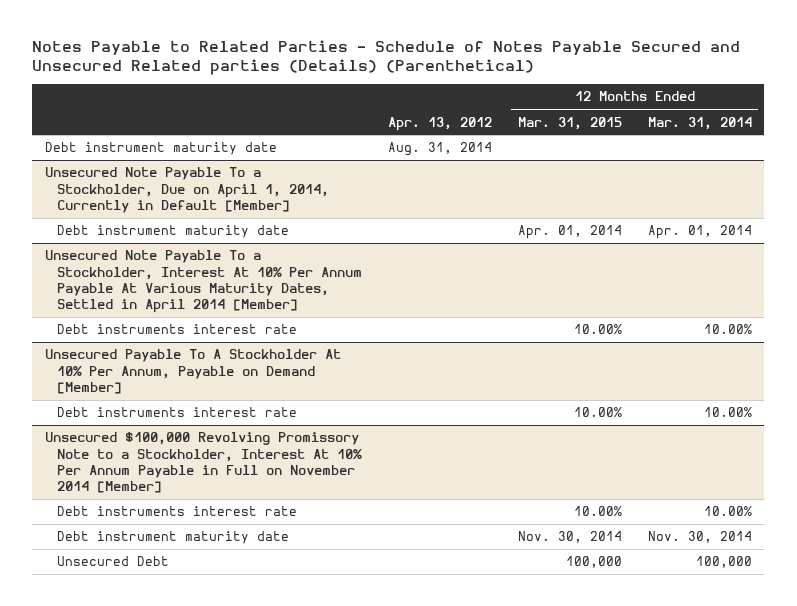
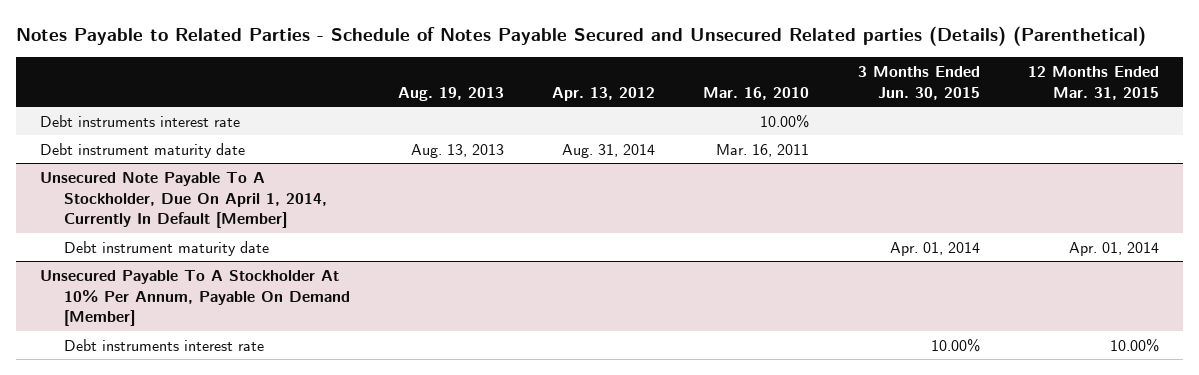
[647,116,752,130] Mar. 31, 2014 -> none
none -> [397,86,504,101] Aug. 19, 2013
none -> [703,86,810,100] Mar. 16, 2010
none -> [857,66,980,100] 3 Months Ended Jun. 30, 2015
none -> [40,114,241,127] Debt instruments interest rate
[45,167,329,214] Unsecured Note Payable To a Stockholder, Due on April 1, 2014, Currently in Default [Member] -> [40,171,327,229] Unsecured Note Payable To A Stockholder, Due On April 1, 2014, Currently In Default [Member]
[45,250,362,314] Unsecured Note Payable To a Stockholder, Interest At 10% Per Annum Payable At Various Maturity Dates, Settled in April 2014 [Member] -> [40,269,350,327] Unsecured Payable To A Stockholder At 10% Per Annum, Payable On Demand [Member]
[45,349,342,395] Unsecured Payable To A Stockholder At 10% Per Annum, Payable on Demand [Member] -> none
[56,407,297,418] Debt instruments interest rate -> none
[45,432,362,494] Unsecured $100,000 Revolving Promissory Note to a Stockholder, Interest At 10% Per Annum Payable in Full on November 2014 [Member] -> none
[56,506,297,517] Debt instruments interest rate -> none
[56,531,289,545] Debt instrument maturity date -> none
[56,556,169,567] Unsecured Debt -> none

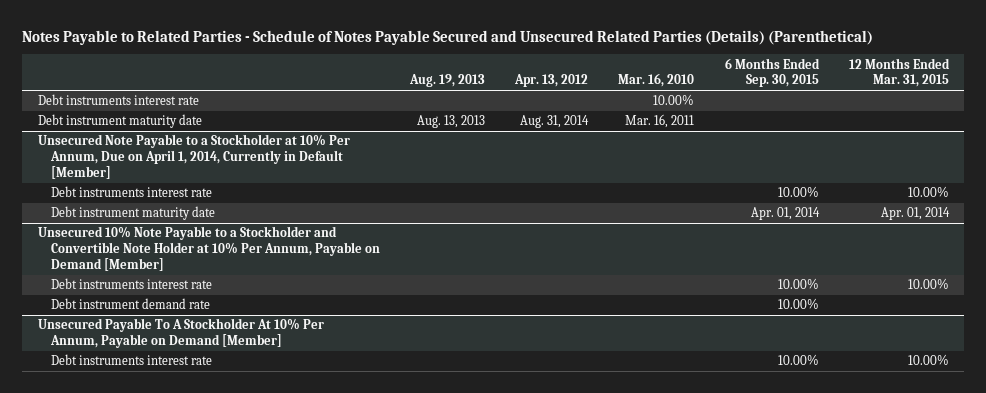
[16,26,1147,47] Notes Payable to Related Parties - Schedule of Notes Payable Secured and Unsecured Related parties (Details) (Parenthetical) -> [22,29,874,45] Notes Payable to Related Parties - Schedule of Notes Payable Secured and Unsecured Related Parties (Details) (Parenthetical)
[857,66,980,100] 3 Months Ended Jun. 30, 2015 -> none
none -> [724,57,820,88] 6 Months Ended Sep. 30, 2015
[40,171,327,229] Unsecured Note Payable To A Stockholder, Due On April 1, 2014, Currently In Default [Member] -> [37,134,350,179] Unsecured Note Payable to a Stockholder at 10% Per Annum, Due on April 1, 2014, Currently in Default [Member]
none -> [51,186,213,198] Debt instruments interest rate
[40,269,350,327] Unsecured Payable To A Stockholder At 10% Per Annum, Payable On Demand [Member] -> [37,226,381,271] Unsecured 10% Note Payable to a Stockholder and Convertible Note Holder at 10% Per Annum, Payable on Demand [Member]
none -> [51,298,211,310] Debt instrument demand rate
none -> [37,318,324,349] Unsecured Payable To A Stockholder At 10% Per Annum, Payable on Demand [Member]
none -> [51,354,213,366] Debt instruments interest rate

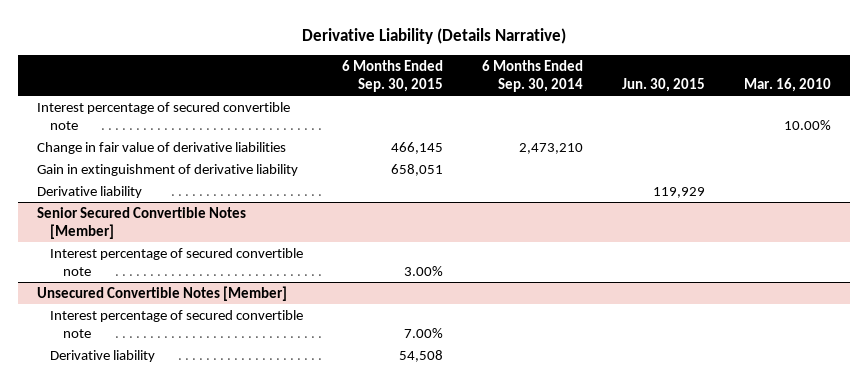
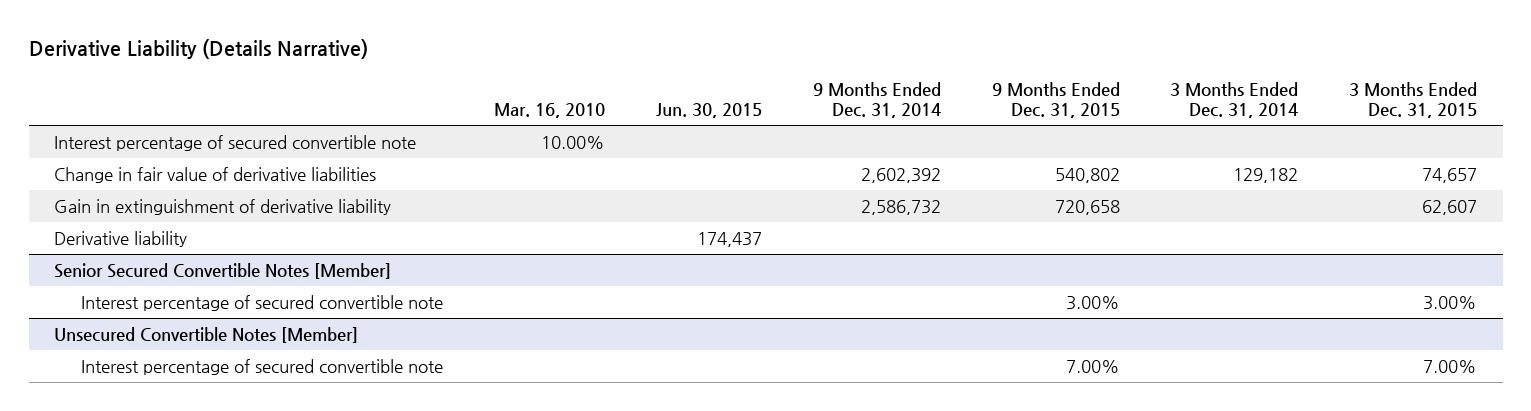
[341,59,443,92] 6 Months Ended Sep. 30, 2015 -> none
[481,59,583,92] 6 Months Ended Sep. 30, 2014 -> none
none -> [812,81,941,119] 9 Months Ended Dec. 31, 2014
none -> [991,81,1120,119] 9 Months Ended Dec. 31, 2015
none -> [1170,81,1299,119] 3 Months Ended Dec. 31, 2014
none -> [1349,81,1478,119] 3 Months Ended Dec. 31, 2015
[652,186,705,198] 119,929 -> [696,232,762,248] 174,437
[49,349,155,362] Derivative liability -> none

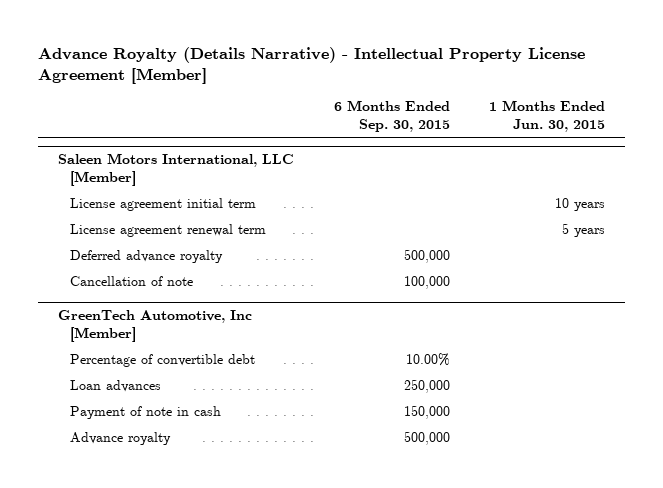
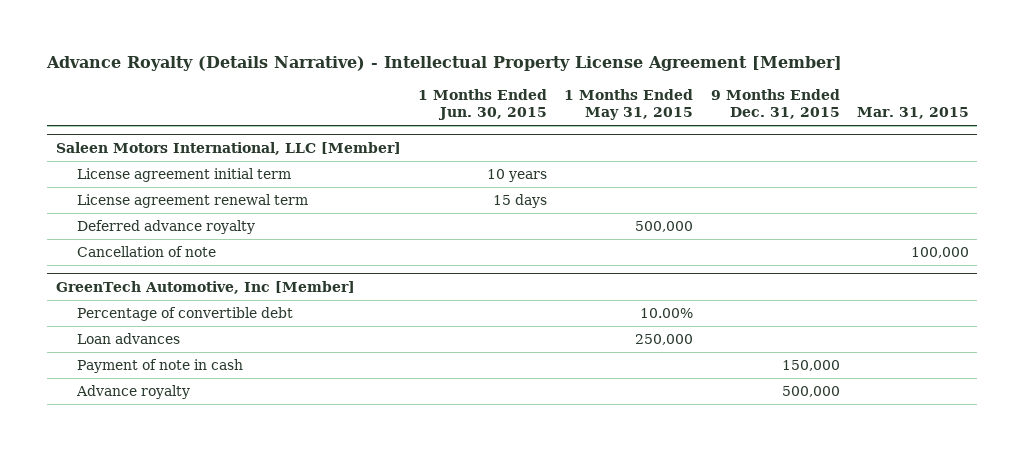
[333,100,450,132] 6 Months Ended Sep. 30, 2015 -> none
none -> [564,88,694,121] 1 Months Ended May 31, 2015
none -> [710,88,840,120] 9 Months Ended Dec. 31, 2015
none -> [856,107,969,120] Mar. 31, 2015
[562,222,606,237] 5 years -> [492,194,547,209] 15 days

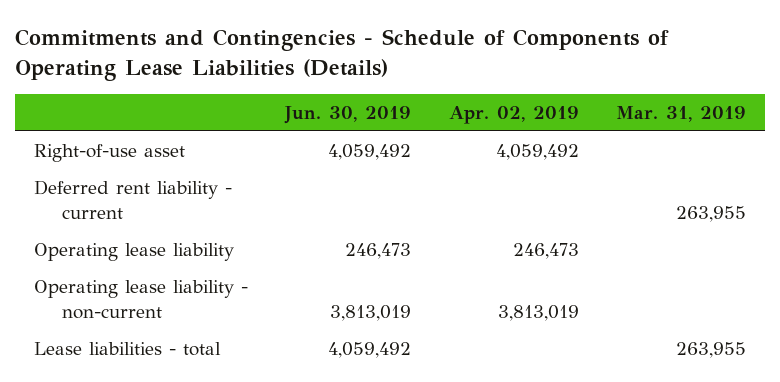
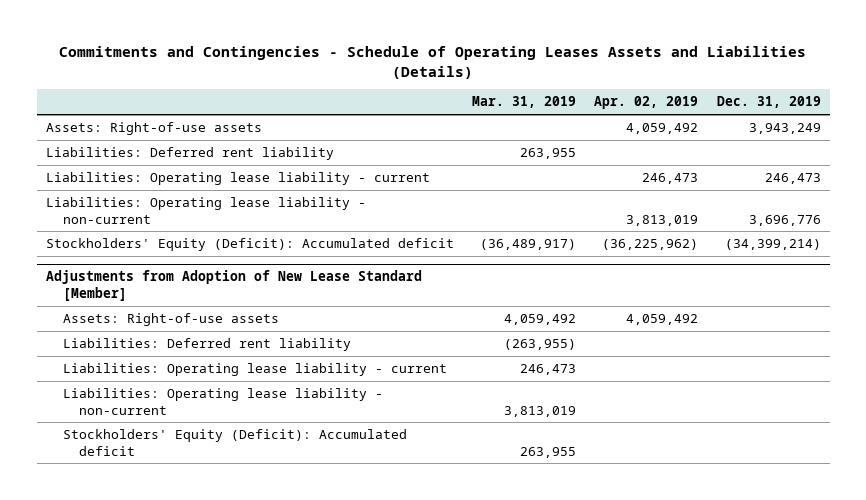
[15,28,670,81] Commitments and Contingencies - Schedule of Components of Operating Lease Liabilities (Details) -> [59,45,807,79] Commitments and Contingencies - Schedule of Operating Leases Assets and Liabilities (Details)
[284,105,412,124] Jun. 30, 2019 -> none
none -> [716,96,821,109] Dec. 31, 2019
[34,342,222,357] Lease liabilities - total -> none
[34,144,186,163] Right-of-use asset -> [45,122,262,136] Assets: Right-of-use assets
[34,180,233,219] Deferred rent liability - current -> [45,147,334,161] Liabilities: Deferred rent liability
[34,243,235,262] Operating lease liability -> [45,172,430,186] Liabilities: Operating lease liability - current
[34,280,249,319] Operating lease liability - non-current -> [45,197,366,224] Liabilities: Operating lease liability - non-current
none -> [45,238,454,252] Stockholders' Equity (Deficit): Accumulated deficit
none -> [45,270,422,301] Adjustments from Adoption of New Lease Standard [Member]
none -> [62,313,279,327] Assets: Right-of-use assets
none -> [62,338,351,352] Liabilities: Deferred rent liability
none -> [62,363,447,377] Liabilities: Operating lease liability - current
none -> [62,388,383,415] Liabilities: Operating lease liability - non-current
none -> [62,429,407,456] Stockholders' Equity (Deficit): Accumulated deficit

